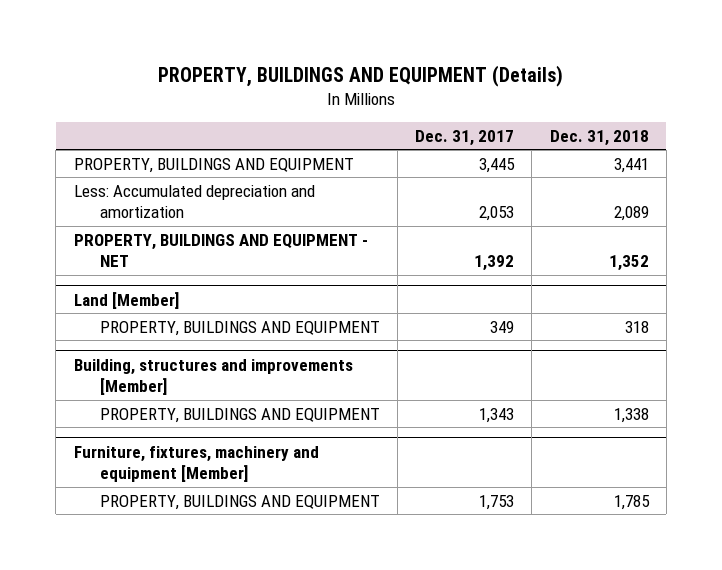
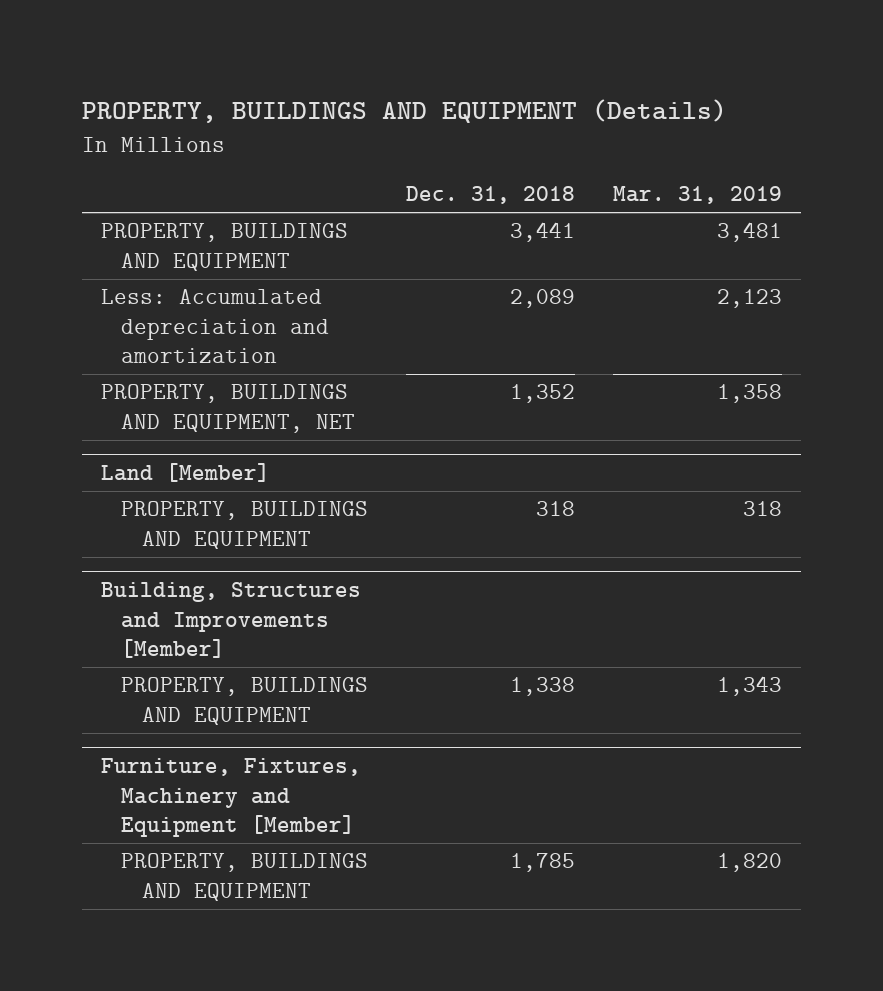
[415,129,515,146] Dec. 31, 2017 -> none
none -> [612,186,782,205] Mar. 31, 2019
[73,233,368,268] PROPERTY, BUILDINGS AND EQUIPMENT - NET -> [101,384,356,433] PROPERTY, BUILDINGS AND EQUIPMENT, NET
[73,358,353,396] Building, structures and improvements [Member] -> [101,582,362,659] Building, Structures and Improvements [Member]
[73,445,319,483] Furniture, fixtures, machinery and equipment [Member] -> [101,758,362,838] Furniture, Fixtures, Machinery and Equipment [Member]

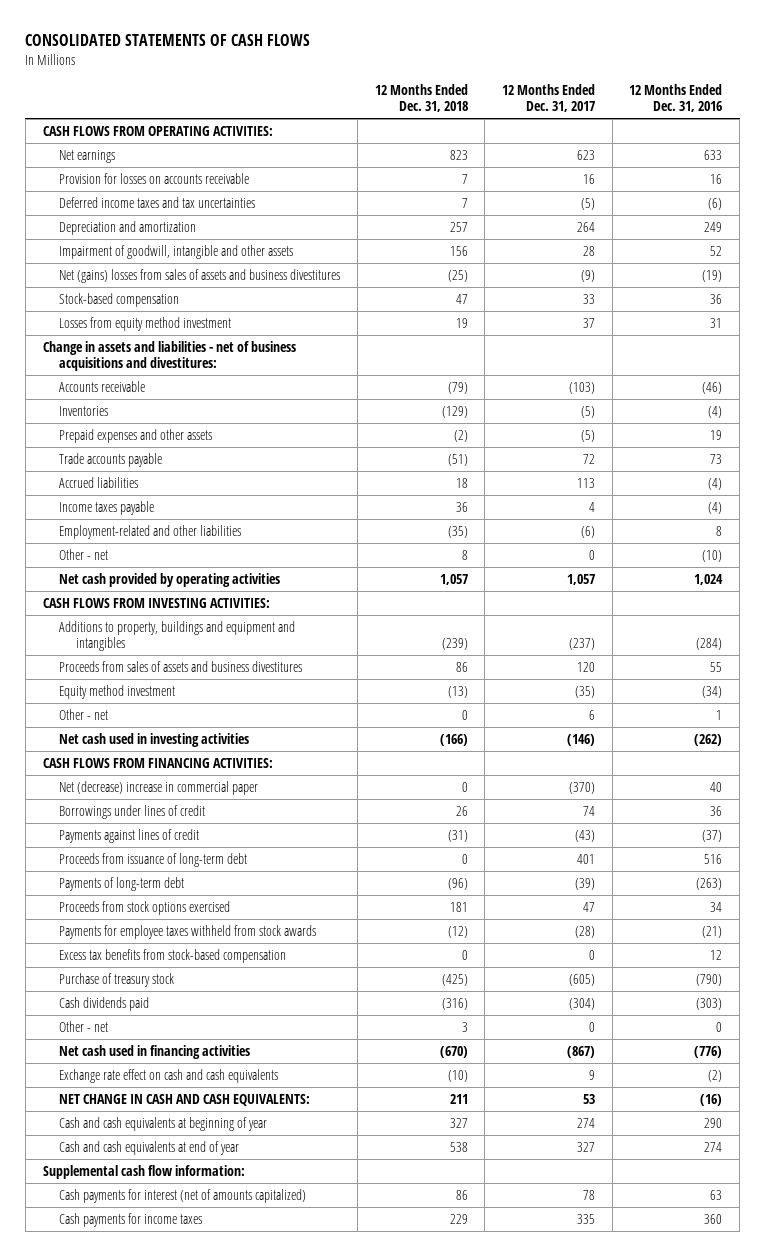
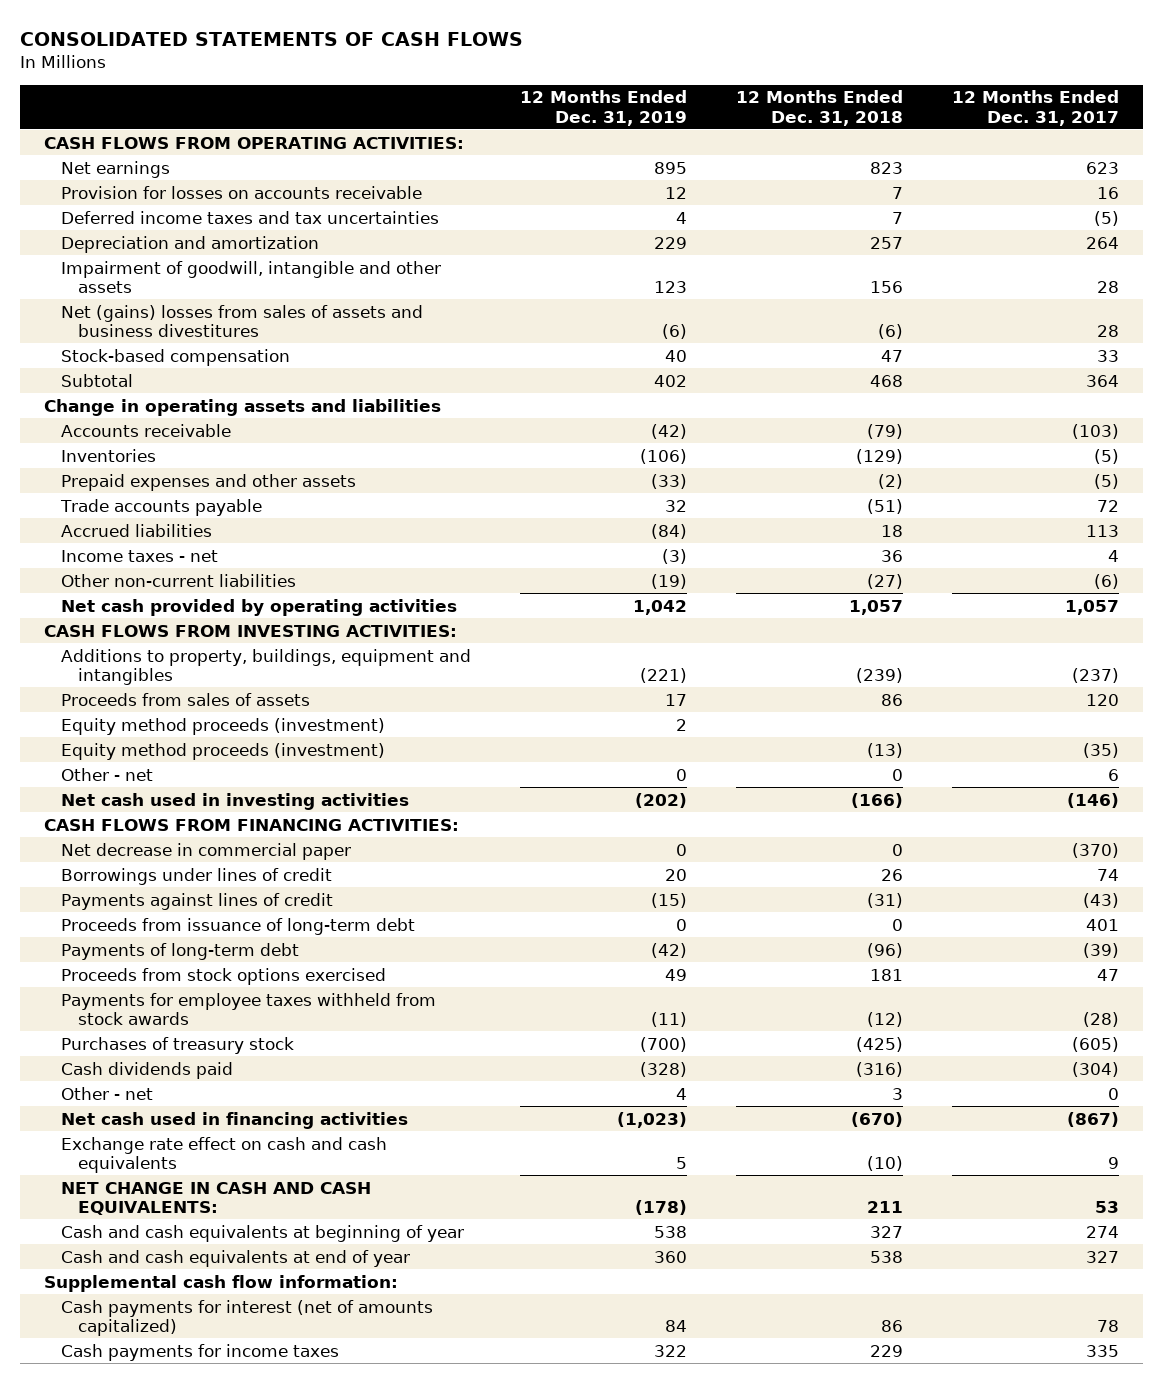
[629,83,723,113] 12 Months Ended Dec. 31, 2016 -> none
none -> [520,90,688,126] 12 Months Ended Dec. 31, 2019
[447,269,468,282] (25) -> [877,323,903,339] (6)
[581,269,596,282] (9) -> [1096,324,1119,337] 28
[59,316,232,331] Losses from equity method investment -> none
none -> [61,373,134,387] Subtotal
[42,340,296,372] Change in assets and liabilities - net of business acquisitions and divestitures: -> [44,398,442,416] Change in operating assets and liabilities
[59,548,109,560] Other - net -> none
[59,500,155,515] Income taxes payable -> [61,549,219,562] Income taxes - net
[59,524,242,539] Employment-related and other liabilities -> [61,573,297,587] Other non-current liabilities
[447,525,468,538] (35) -> [866,573,903,589] (27)
[59,620,296,652] Additions to property, buildings and equipment and intangibles -> [61,648,472,685] Additions to property, buildings, equipment and intangibles
[59,660,303,672] Proceeds from sales of assets and business divestitures -> [61,692,311,706] Proceeds from sales of assets
none -> [61,717,386,735] Equity method proceeds (investment)
[59,684,176,699] Equity method investment -> [61,742,386,760] Equity method proceeds (investment)
[59,780,259,795] Net (decrease) increase in commercial paper -> [61,842,352,860] Net decrease in commercial paper
[59,948,287,963] Excess tax benefits from stock-based compensation -> none
[59,972,175,987] Purchase of treasury stock -> [61,1036,295,1054] Purchases of treasury stock

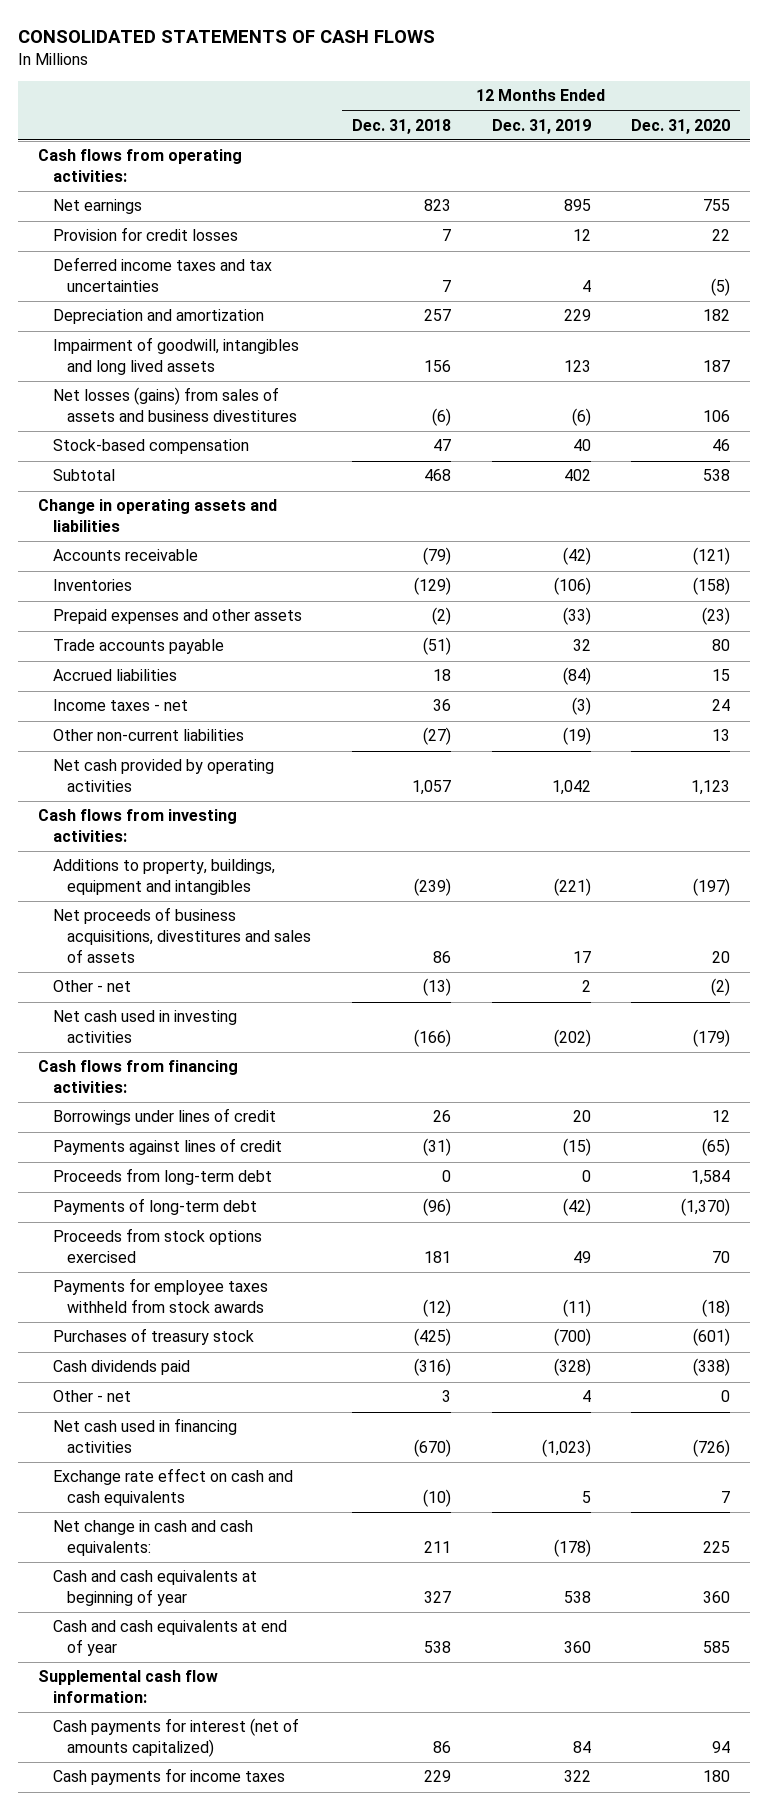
[951,90,1119,126] 12 Months Ended Dec. 31, 2017 -> none
none -> [631,118,731,134] Dec. 31, 2020
[44,136,465,149] CASH FLOWS FROM OPERATING ACTIVITIES: -> [38,149,243,183] Cash flows from operating activities:
[61,185,423,199] Provision for losses on accounts receivable -> [52,227,238,242] Provision for credit losses
[61,260,442,293] Impairment of goodwill, intangible and other assets -> [52,337,299,376] Impairment of goodwill, intangibles and long lived assets
[61,304,424,337] Net (gains) losses from sales of assets and business divestitures -> [52,387,298,423] Net losses (gains) from sales of assets and business divestitures
[44,624,458,637] CASH FLOWS FROM INVESTING ACTIVITIES: -> [38,809,238,843] Cash flows from investing activities:
[61,717,386,735] Equity method proceeds (investment) -> none
[61,742,386,760] Equity method proceeds (investment) -> none
[61,692,311,706] Proceeds from sales of assets -> [52,907,312,963] Net proceeds of business acquisitions, divestitures and sales of assets
[676,768,688,781] 0 -> [581,980,591,993] 2
[891,768,903,781] 0 -> [422,978,451,997] (13)
[61,842,352,860] Net decrease in commercial paper -> none
[44,818,460,831] CASH FLOWS FROM FINANCING ACTIVITIES: -> [38,1060,239,1094] Cash flows from financing activities:
[61,917,416,935] Proceeds from issuance of long-term debt -> [52,1168,272,1186] Proceeds from long-term debt
[61,1181,372,1215] NET CHANGE IN CASH AND CASH EQUIVALENTS: -> [52,1520,253,1557] Net change in cash and cash equivalents:

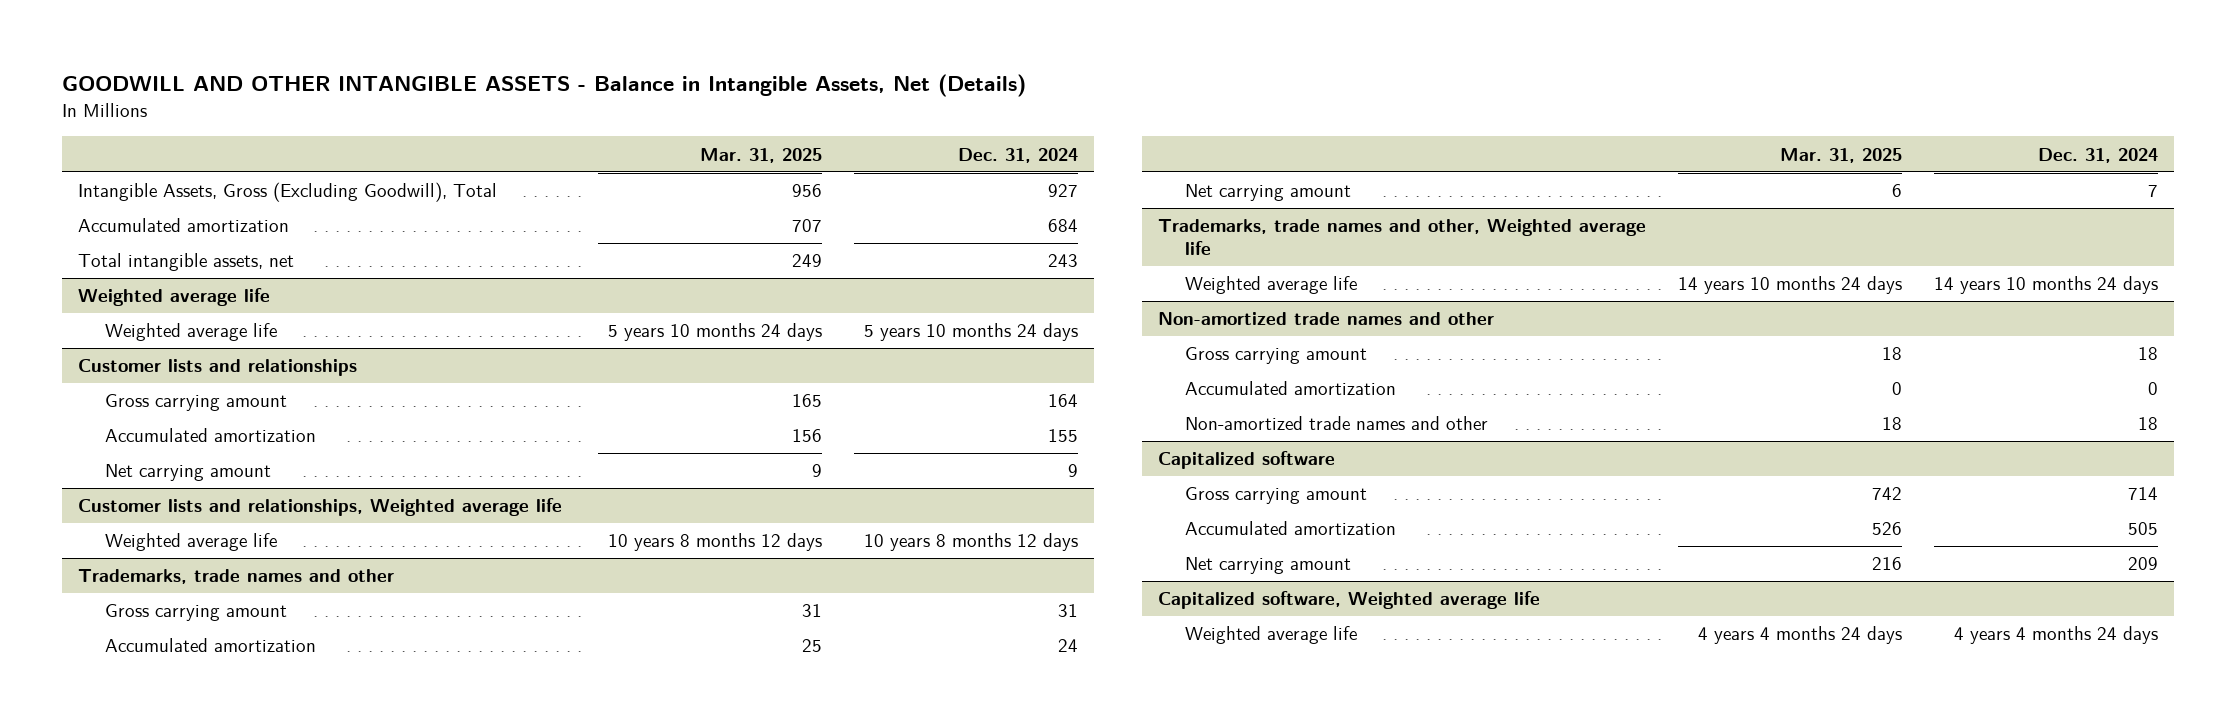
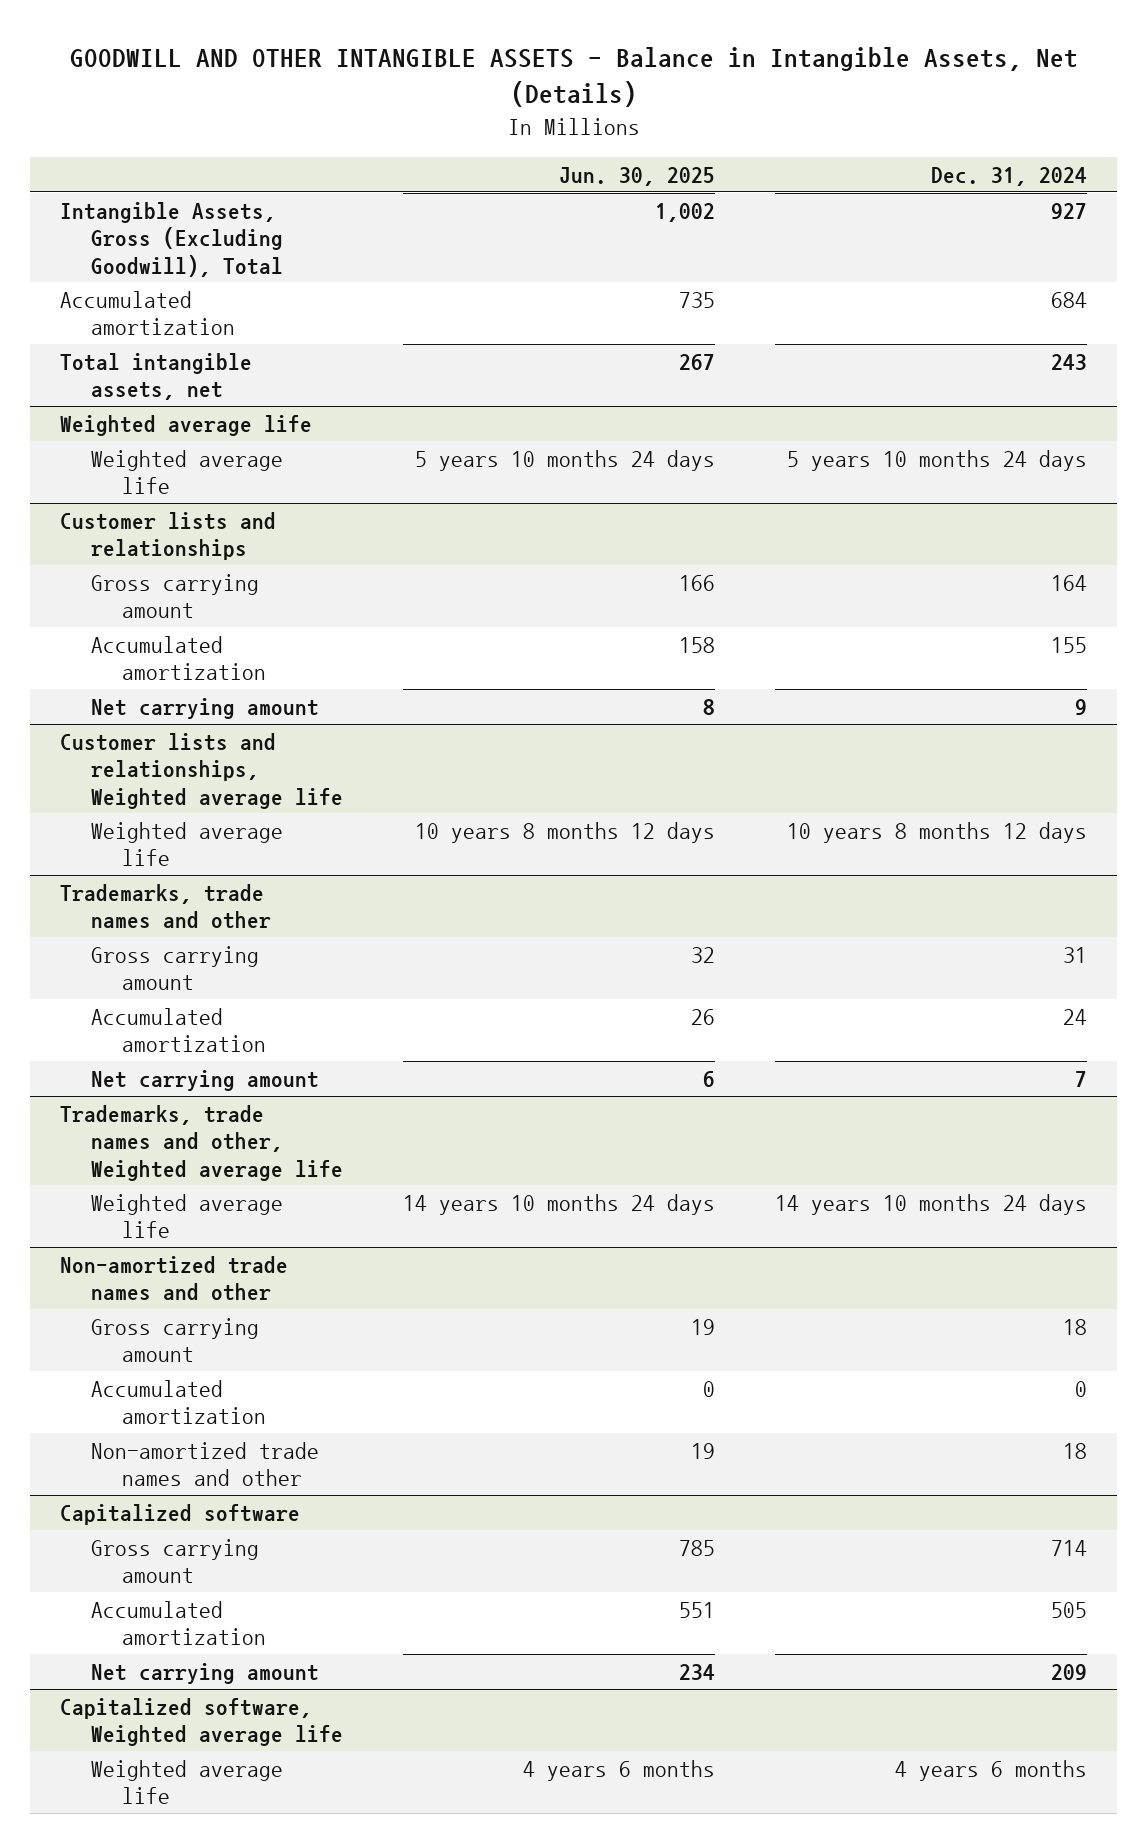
[699,147,822,163] Mar. 31, 2025 -> none
none -> [559,166,716,186] Jun. 30, 2025
[1953,626,2158,645] 4 years 4 months 24 days -> [895,1759,1088,1781] 4 years 6 months

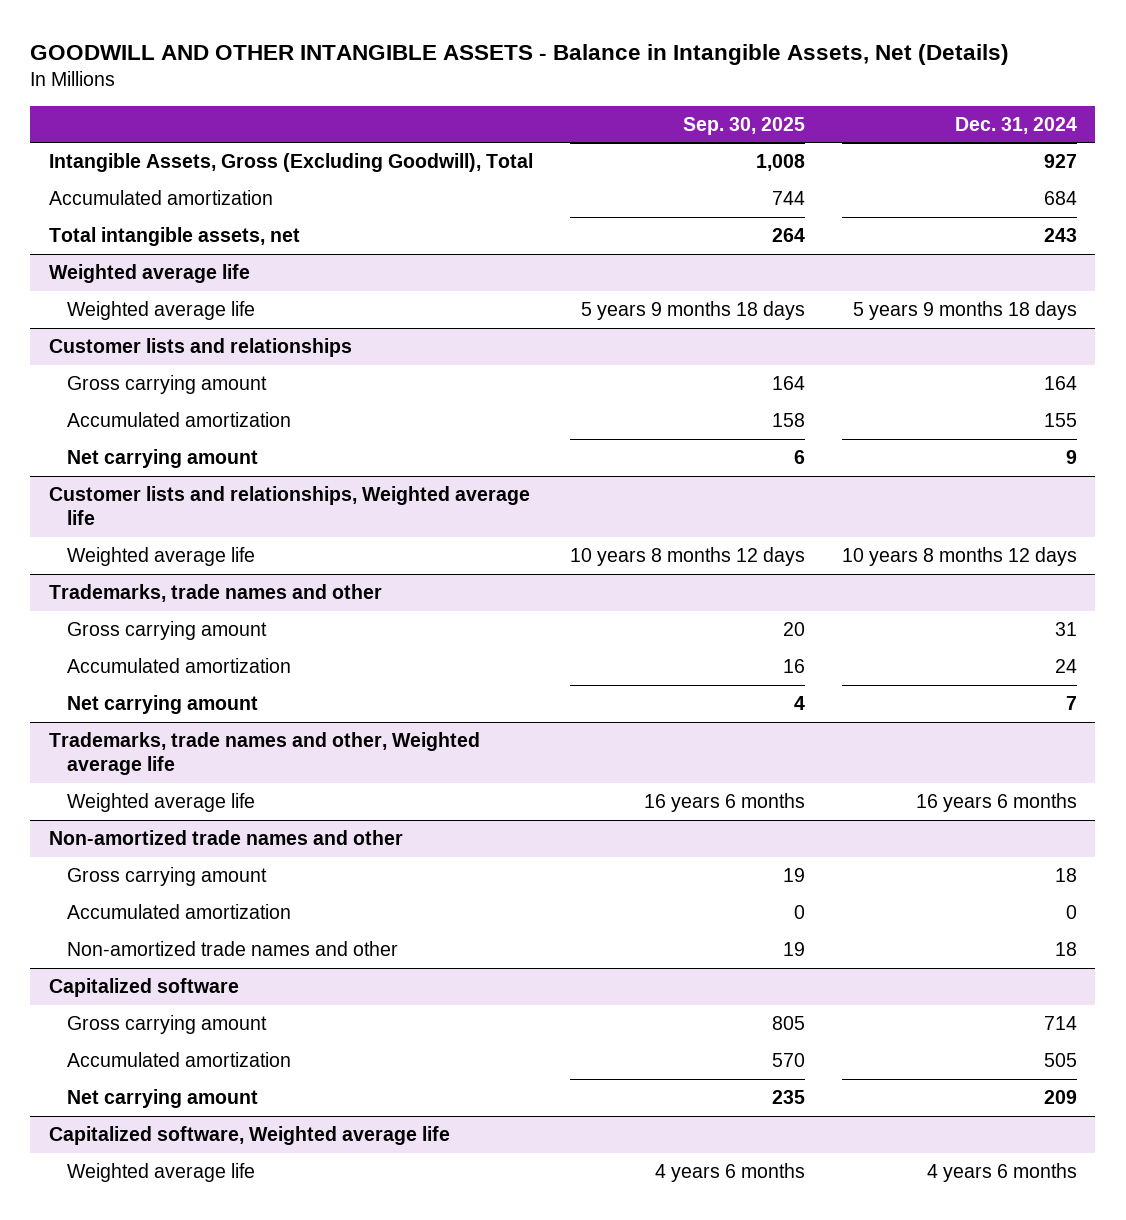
[559,166,716,186] Jun. 30, 2025 -> none
none -> [682,116,805,135] Sep. 30, 2025
[787,449,1088,471] 5 years 10 months 24 days -> [852,300,1077,320] 5 years 9 months 18 days
[775,1193,1088,1215] 14 years 10 months 24 days -> [915,792,1077,812] 16 years 6 months

